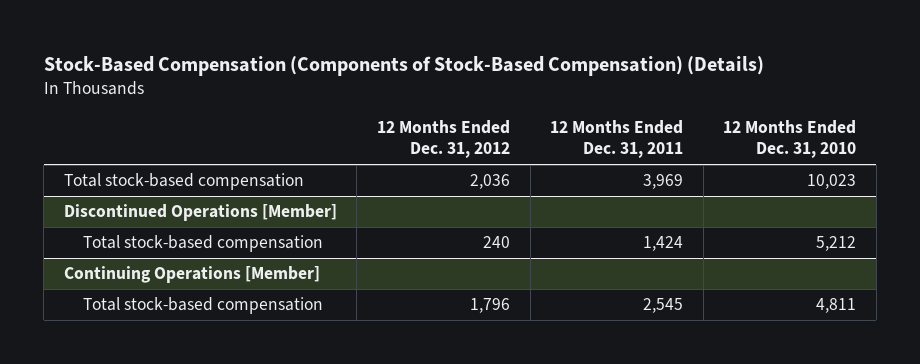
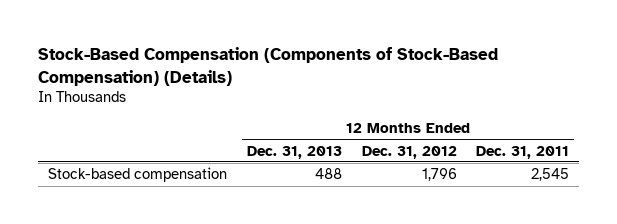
[723,120,857,159] 12 Months Ended Dec. 31, 2010 -> none
none -> [246,145,342,159] Dec. 31, 2013
[63,204,337,222] Discontinued Operations [Member] -> none
[82,235,323,253] Total stock-based compensation -> none
[63,266,320,284] Continuing Operations [Member] -> none
[82,297,323,315] Total stock-based compensation -> none
[63,173,304,191] Total stock-based compensation -> [47,167,227,183] Stock-based compensation
[469,174,510,190] 2,036 -> [421,168,457,182] 1,796
[643,174,684,190] 3,969 -> [531,168,570,182] 2,545

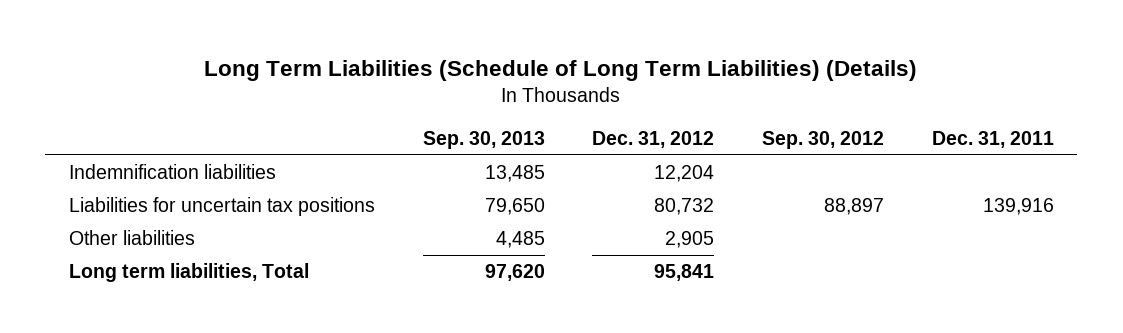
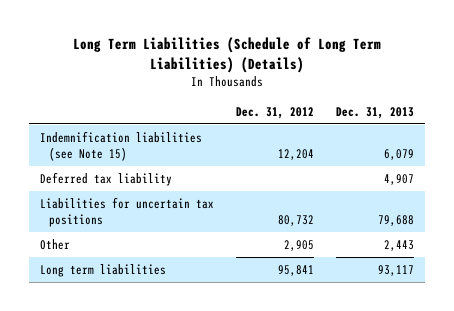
[422,130,545,149] Sep. 30, 2013 -> none
[761,130,884,149] Sep. 30, 2012 -> none
[931,130,1054,148] Dec. 31, 2011 -> none
none -> [335,106,414,119] Dec. 31, 2013
[69,164,277,180] Indemnification liabilities -> [40,131,203,161] Indemnification liabilities (see Note 15)
none -> [40,172,173,187] Deferred tax liability
[69,230,196,246] Other liabilities -> [40,239,71,251] Other
[69,263,310,283] Long term liabilities, Total -> [40,264,167,278] Long term liabilities

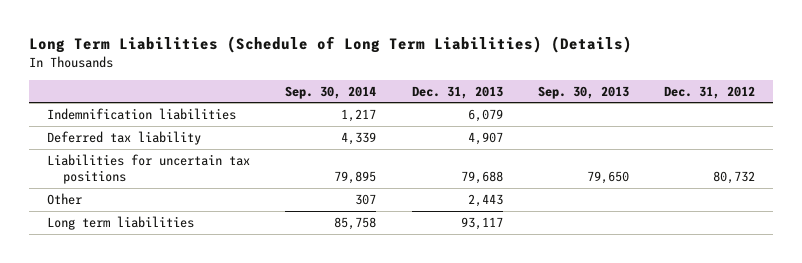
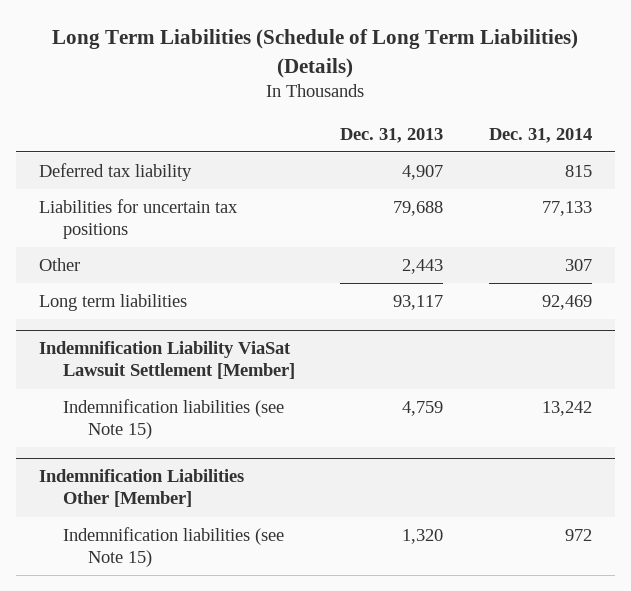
[285,85,377,99] Sep. 30, 2014 -> none
[537,85,629,99] Sep. 30, 2013 -> none
[664,85,756,99] Dec. 31, 2012 -> none
none -> [488,127,592,143] Dec. 31, 2014
[47,107,237,120] Indemnification liabilities -> none
none -> [38,341,296,380] Indemnification Liability ViaSat Lawsuit Settlement [Member]
none -> [63,398,285,440] Indemnification liabilities (see Note 15)
none -> [38,469,244,508] Indemnification Liabilities Other [Member]
none -> [63,526,285,568] Indemnification liabilities (see Note 15)

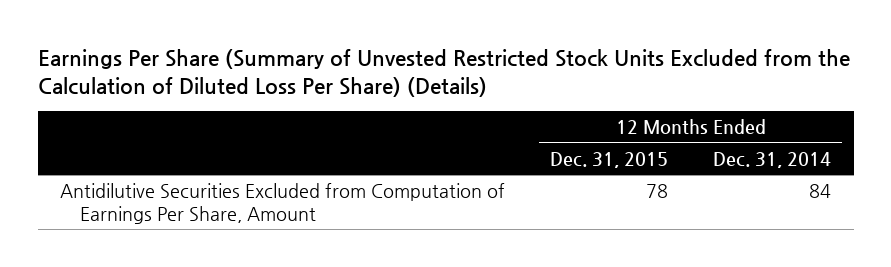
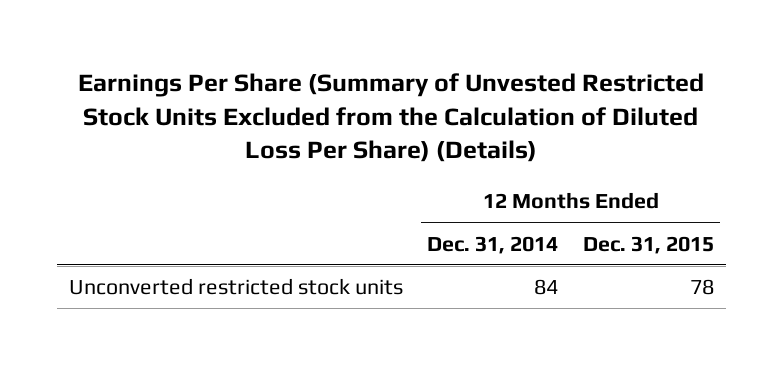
[60,183,506,224] Antidilutive Securities Excluded from Computation of Earnings Per Share, Amount -> [69,278,404,296] Unconverted restricted stock units

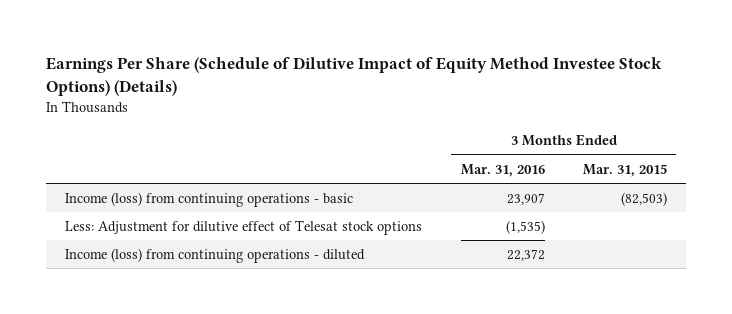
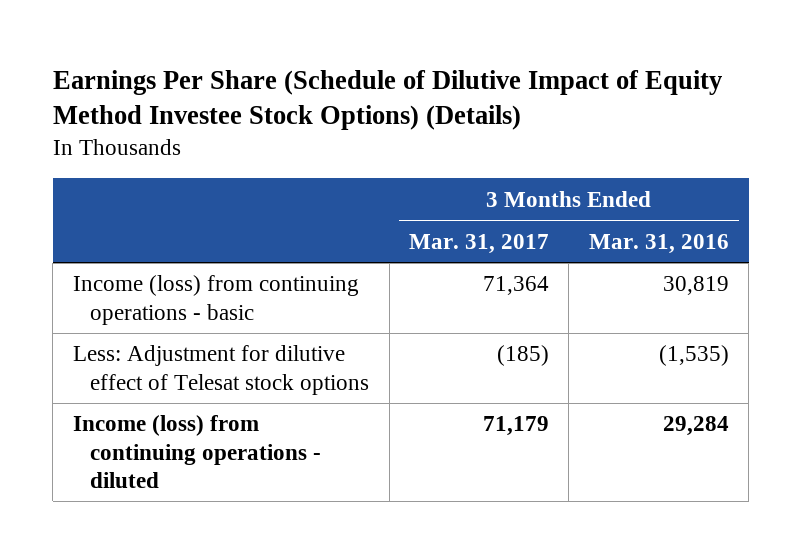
[582,163,667,177] Mar. 31, 2015 -> none
none -> [409,233,550,254] Mar. 31, 2017
[506,192,545,205] 23,907 -> [662,276,729,296] 30,819
[506,248,545,261] 22,372 -> [662,416,729,437] 29,284

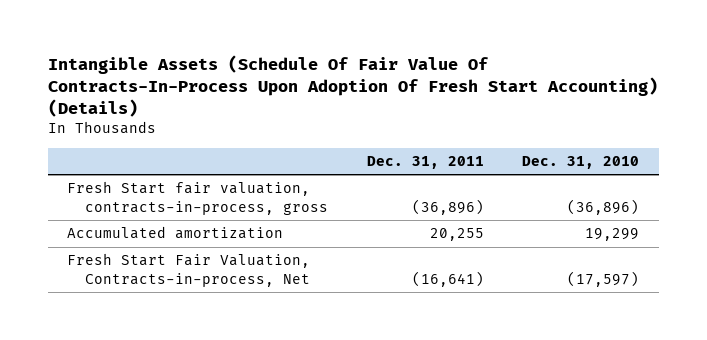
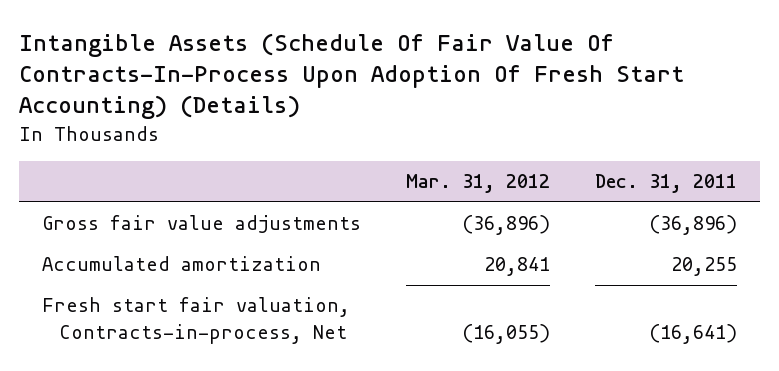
[522,155,640,169] Dec. 31, 2010 -> none
none -> [405,174,550,194] Mar. 31, 2012
[67,181,329,215] Fresh Start fair valuation, contracts-in-process, gross -> [41,215,361,234] Gross fair value adjustments
[67,253,311,287] Fresh Start Fair Valuation, Contracts-in-process, Net -> [41,297,350,344] Fresh start fair valuation, Contracts-in-process, Net

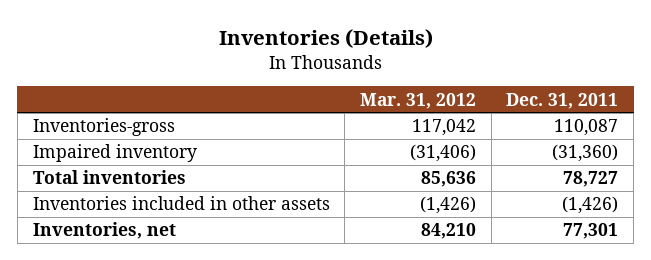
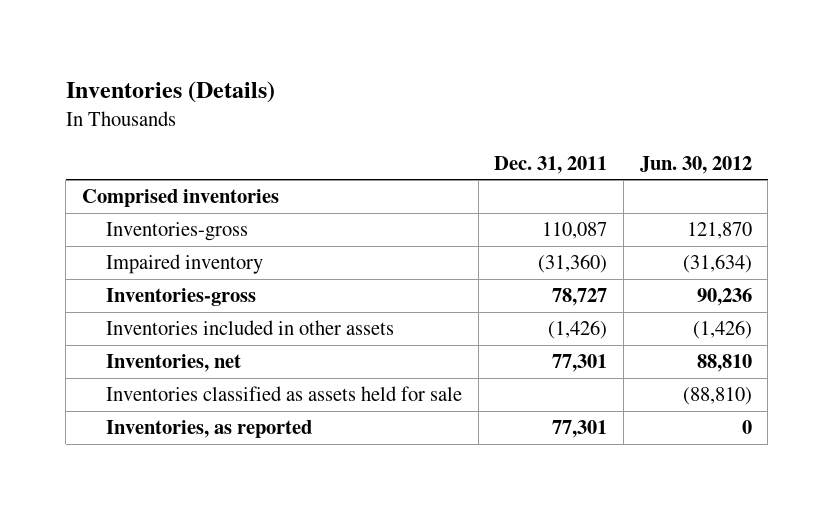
[360,92,477,109] Mar. 31, 2012 -> none
none -> [639,156,752,175] Jun. 30, 2012
none -> [82,189,280,208] Comprised inventories
[32,170,186,185] Total inventories -> [106,288,257,307] Inventories-gross
none -> [106,386,463,402] Inventories classified as assets held for sale
none -> [106,420,313,439] Inventories, as reported

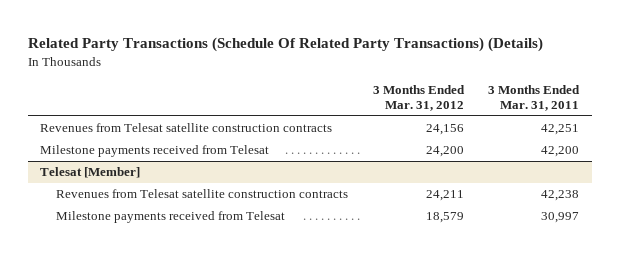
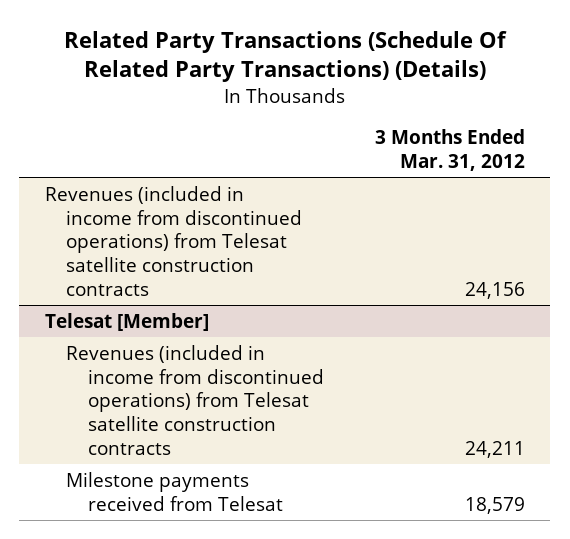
[488,84,581,111] 3 Months Ended Mar. 31, 2011 -> none
[40,145,270,158] Milestone payments received from Telesat -> none
[40,123,333,133] Revenues from Telesat satellite construction contracts -> [44,185,303,297] Revenues (included in income from discontinued operations) from Telesat satellite construction contracts
[55,189,348,199] Revenues from Telesat satellite construction contracts -> [66,344,324,456] Revenues (included in income from discontinued operations) from Telesat satellite construction contracts

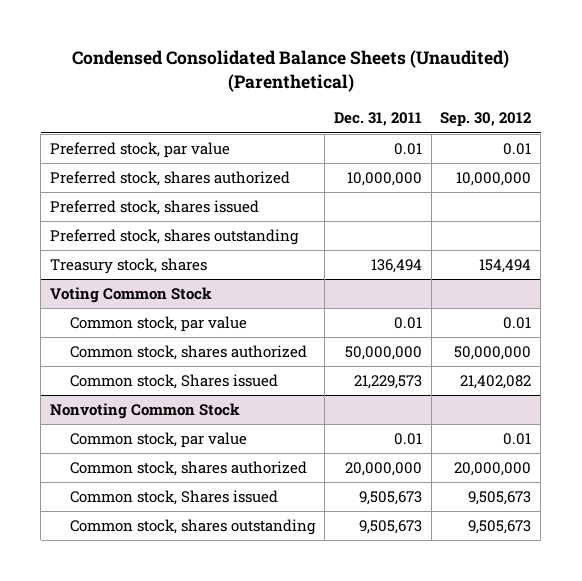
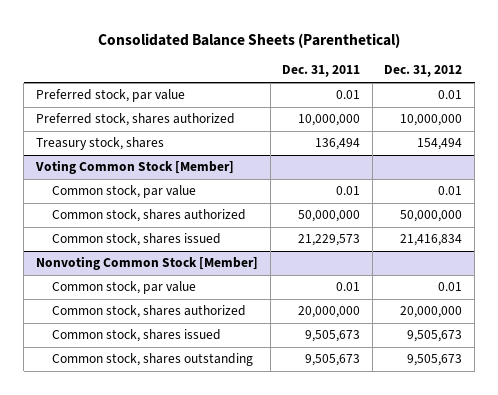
[71,50,509,92] Condensed Consolidated Balance Sheets (Unaudited) (Parenthetical) -> [98,32,401,48] Consolidated Balance Sheets (Parenthetical)
[440,112,532,128] Sep. 30, 2012 -> none
none -> [384,65,463,78] Dec. 31, 2012
[50,200,260,216] Preferred stock, shares issued -> none
[50,229,300,246] Preferred stock, shares outstanding -> none
[50,287,213,304] Voting Common Stock -> [34,160,234,175] Voting Common Stock [Member]
[69,374,278,390] Common stock, Shares issued -> [52,233,222,247] Common stock, shares issued
[50,403,241,420] Nonvoting Common Stock -> [35,256,258,271] Nonvoting Common Stock [Member]
[69,490,278,506] Common stock, Shares issued -> [52,329,222,343] Common stock, shares issued

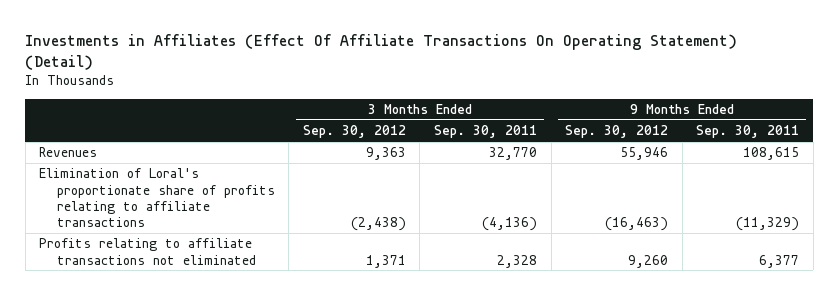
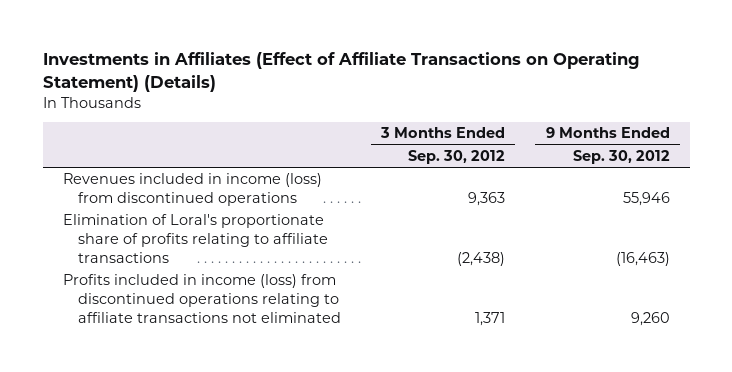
[25,34,738,71] Investments in Affiliates (Effect Of Affiliate Transactions On Operating Statement) (Detail) -> [42,52,640,92] Investments in Affiliates (Effect of Affiliate Transactions on Operating Statement) (Details)
[434,125,538,139] Sep. 30, 2011 -> none
[696,125,800,139] Sep. 30, 2011 -> none
[39,147,98,158] Revenues -> [62,173,322,207] Revenues included in income (loss) from discontinued operations
[39,238,256,265] Profits relating to affiliate transactions not eliminated -> [62,274,342,323] Profits included in income (loss) from discontinued operations relating to affiliate transactions not eliminated

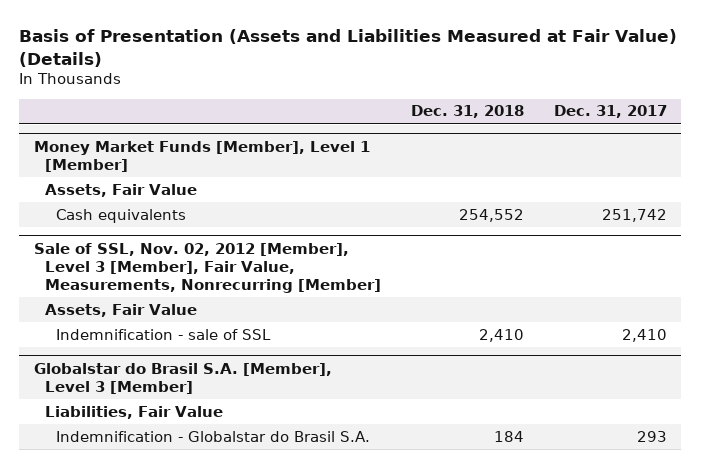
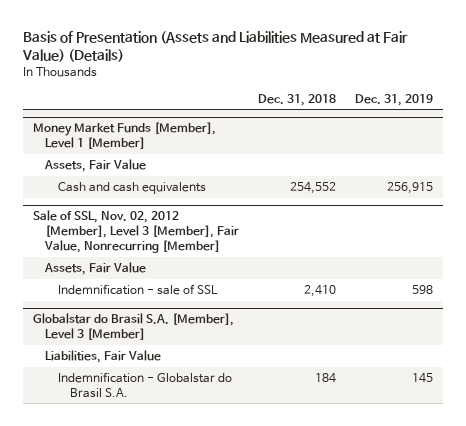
[553,105,667,119] Dec. 31, 2017 -> none
none -> [355,93,434,106] Dec. 31, 2019
[55,208,186,223] Cash equivalents -> [57,182,206,195] Cash and cash equivalents
[34,242,382,293] Sale of SSL, Nov. 02, 2012 [Member], Level 3 [Member], Fair Value, Measurements, Nonrecurring [Member] -> [32,210,240,254] Sale of SSL, Nov. 02, 2012 [Member], Level 3 [Member], Fair Value, Nonrecurring [Member]

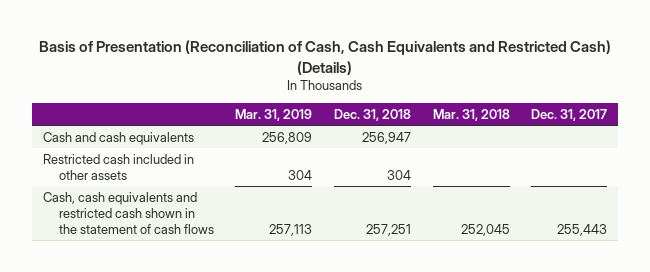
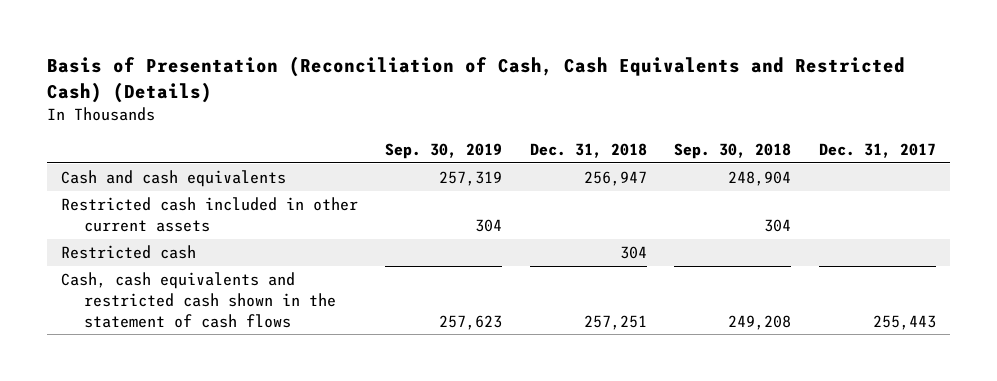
[235,108,313,121] Mar. 31, 2019 -> none
[432,108,510,121] Mar. 31, 2018 -> none
none -> [385,142,503,159] Sep. 30, 2019
none -> [674,142,792,159] Sep. 30, 2018
none -> [60,197,358,232] Restricted cash included in other current assets
[42,153,194,180] Restricted cash included in other assets -> [60,245,196,260] Restricted cash

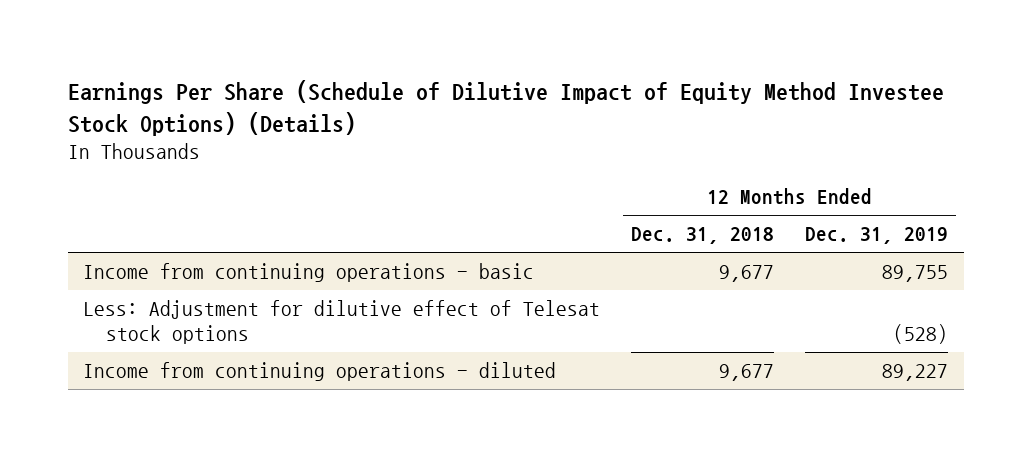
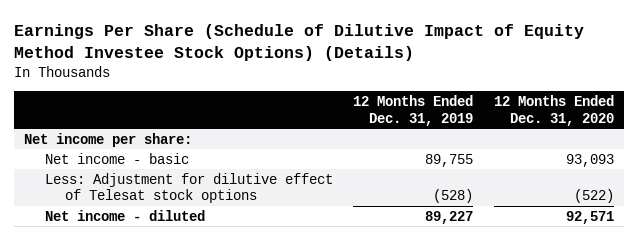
[631,227,775,245] Dec. 31, 2018 -> none
none -> [493,95,614,126] 12 Months Ended Dec. 31, 2020
none -> [24,132,193,147] Net income per share:
[83,262,535,282] Income from continuing operations - basic -> [44,152,189,164] Net income - basic
[83,361,557,381] Income from continuing operations - diluted -> [44,209,205,221] Net income - diluted

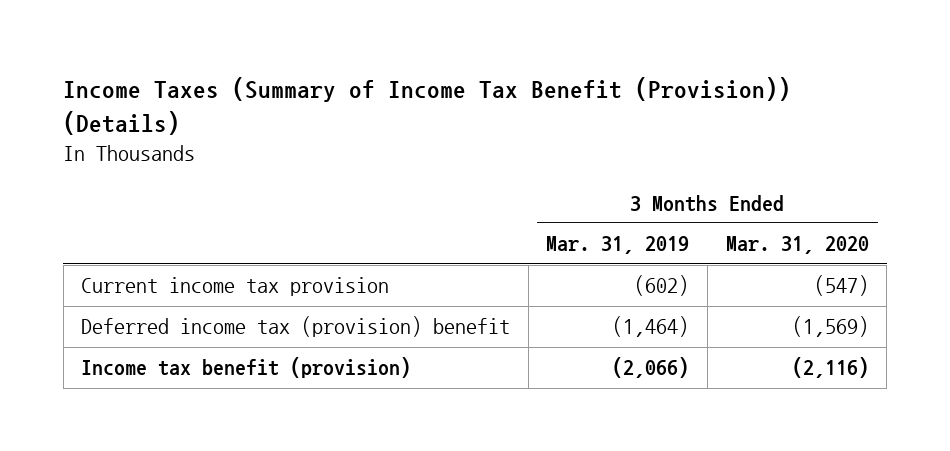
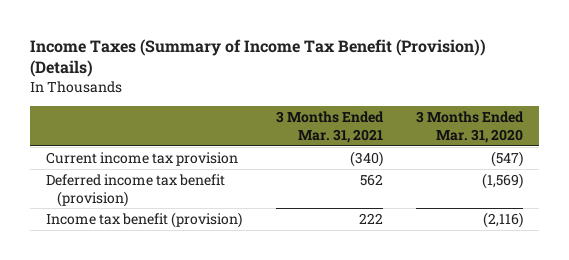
[546,236,690,255] Mar. 31, 2019 -> none
none -> [275,111,384,143] 3 Months Ended Mar. 31, 2021
[81,316,511,338] Deferred income tax (provision) benefit -> [46,173,226,207] Deferred income tax benefit (provision)

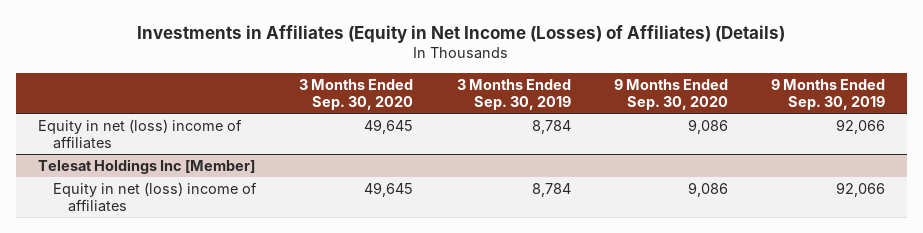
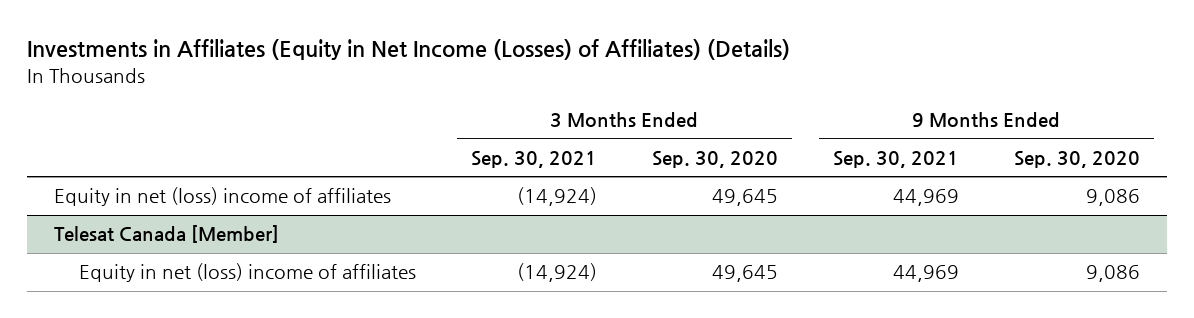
[456,78,571,111] 3 Months Ended Sep. 30, 2019 -> none
[771,78,886,111] 9 Months Ended Sep. 30, 2019 -> none
none -> [470,151,597,169] Sep. 30, 2021
none -> [832,151,959,169] Sep. 30, 2021
[37,158,255,174] Telesat Holdings Inc [Member] -> [54,225,280,244] Telesat Canada [Member]

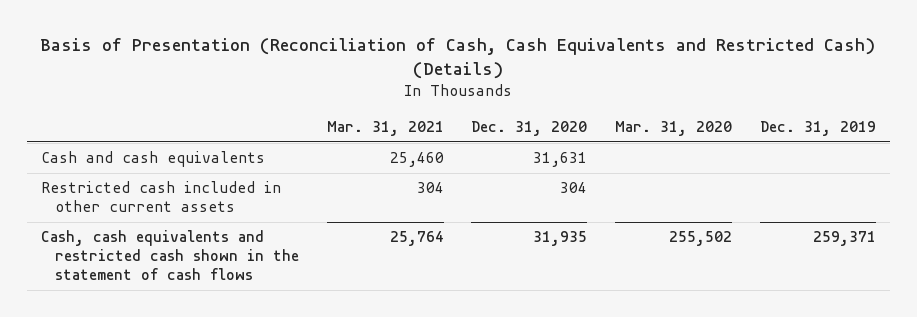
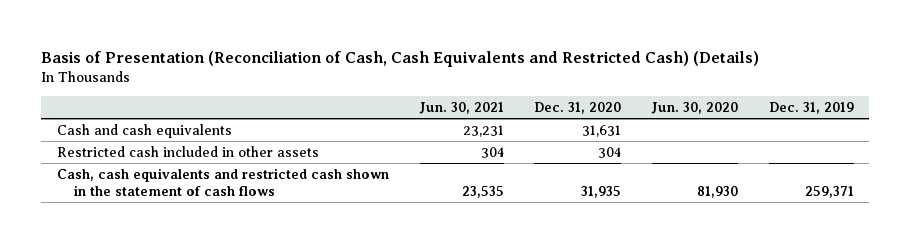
[326,121,444,137] Mar. 31, 2021 -> none
[615,121,733,137] Mar. 31, 2020 -> none
none -> [418,102,504,115] Jun. 30, 2021
none -> [651,102,739,115] Jun. 30, 2020
[40,181,281,213] Restricted cash included in other current assets -> [56,145,319,157] Restricted cash included in other assets

